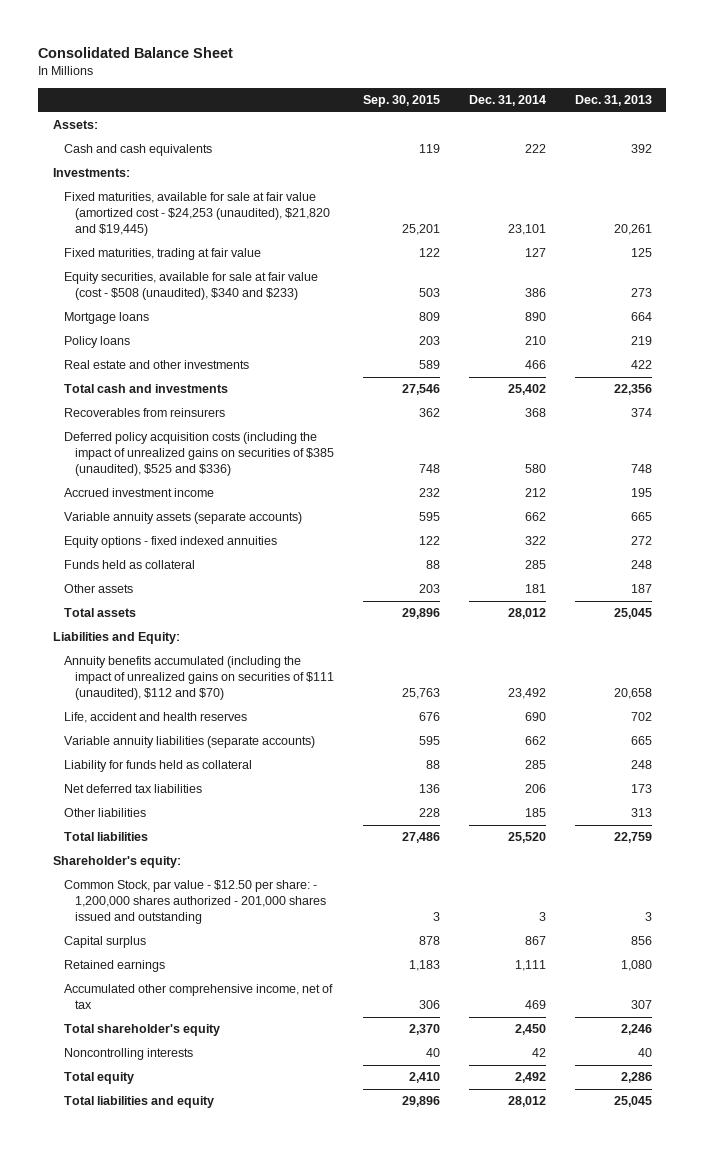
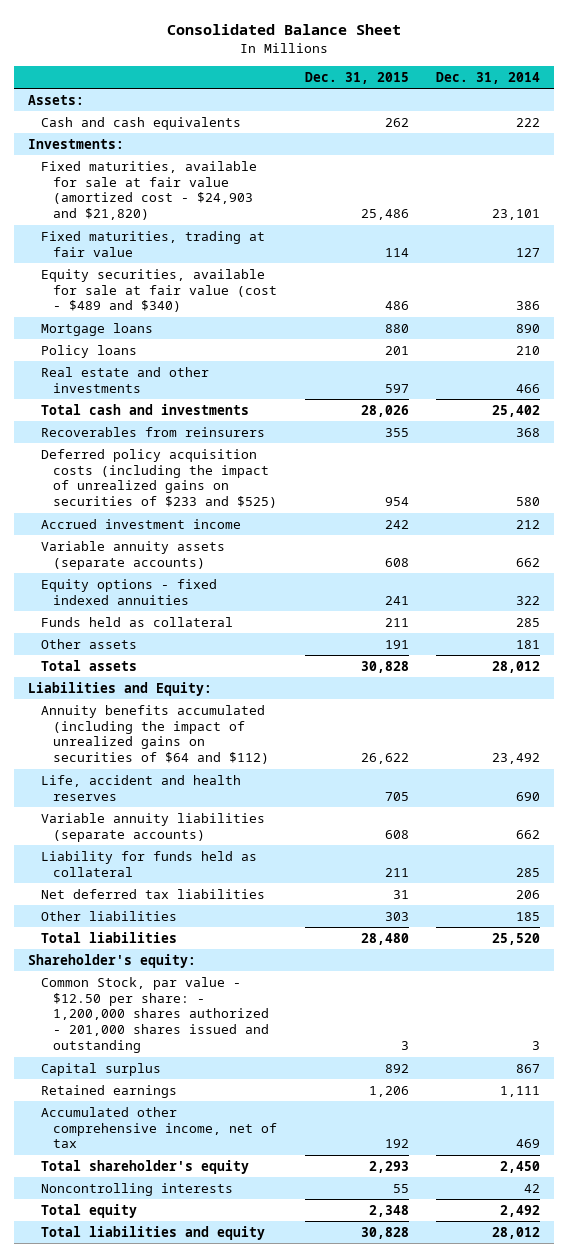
[363,94,441,107] Sep. 30, 2015 -> none
[574,94,652,106] Dec. 31, 2013 -> none
none -> [304,71,409,84] Dec. 31, 2015
[63,192,331,236] Fixed maturities, available for sale at fair value (amortized cost - $24,253 (unaudited), $21,820 and $19,445) -> [40,160,257,221] Fixed maturities, available for sale at fair value (amortized cost - $24,903 and $21,820)
[63,272,318,301] Equity securities, available for sale at fair value (cost - $508 (unaudited), $340 and $233) -> [40,268,278,313] Equity securities, available for sale at fair value (cost - $489 and $340)
[63,432,335,476] Deferred policy acquisition costs (including the impact of unrealized gains on securities of $385 (unaudited), $525 and $336) -> [40,448,278,509] Deferred policy acquisition costs (including the impact of unrealized gains on securities of $233 and $525)
[63,656,335,700] Annuity benefits accumulated (including the impact of unrealized gains on securities of $111 (unaudited), $112 and $70) -> [40,704,270,765] Annuity benefits accumulated (including the impact of unrealized gains on securities of $64 and $112)

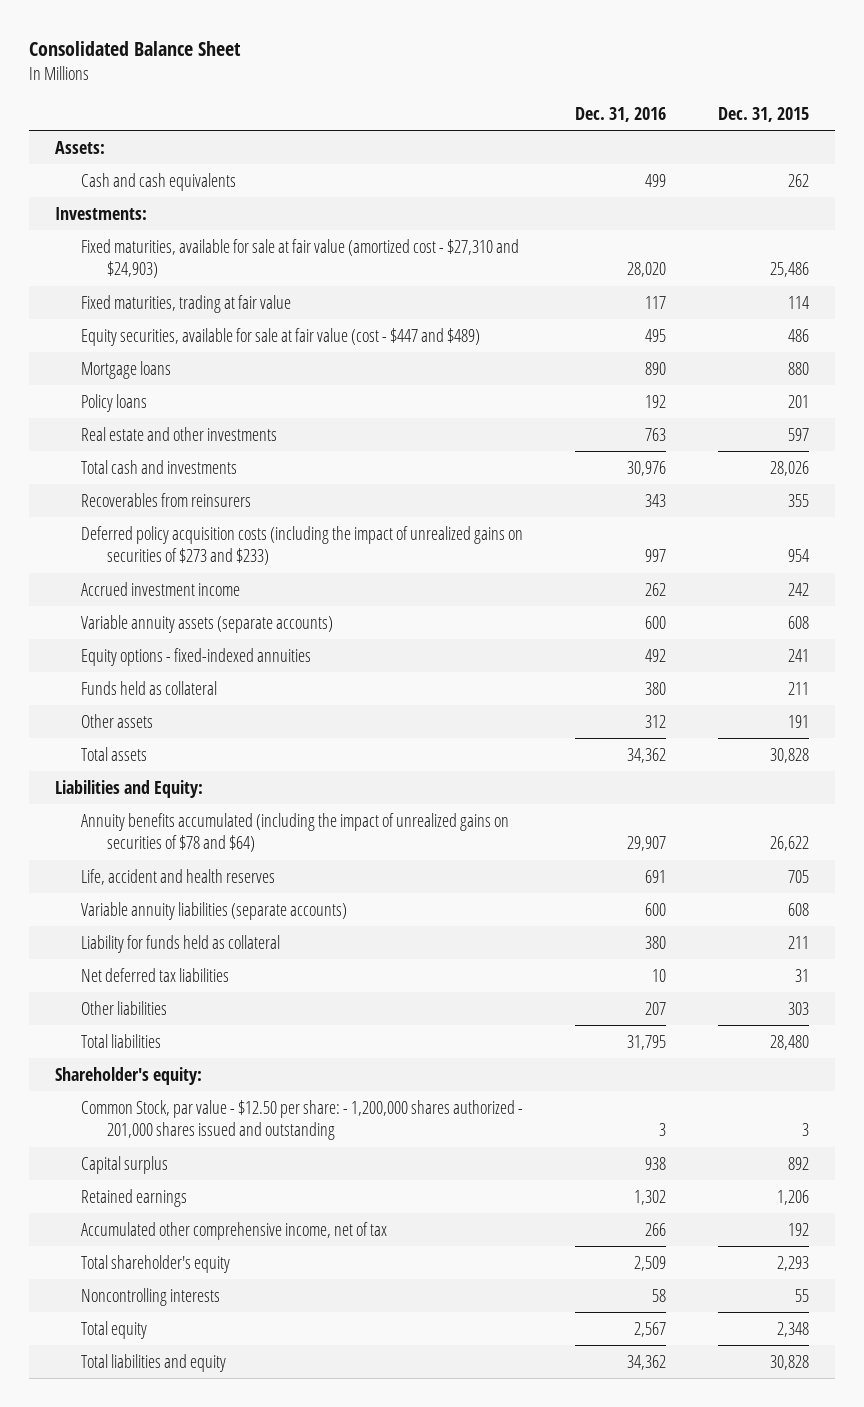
[436,71,541,84] Dec. 31, 2014 -> none
none -> [575,107,667,123] Dec. 31, 2016
[40,160,257,221] Fixed maturities, available for sale at fair value (amortized cost - $24,903 and $21,820) -> [81,238,520,279] Fixed maturities, available for sale at fair value (amortized cost - $27,310 and $24,903)
[40,268,278,313] Equity securities, available for sale at fair value (cost - $489 and $340) -> [81,327,481,346] Equity securities, available for sale at fair value (cost - $447 and $489)
[40,448,278,509] Deferred policy acquisition costs (including the impact of unrealized gains on securities of $233 and $525) -> [81,525,524,566] Deferred policy acquisition costs (including the impact of unrealized gains on securities of $273 and $233)
[40,578,217,605] Equity options - fixed indexed annuities -> [81,647,312,666] Equity options - fixed-indexed annuities
[40,704,270,765] Annuity benefits accumulated (including the impact of unrealized gains on securities of $64 and $112) -> [81,812,510,853] Annuity benefits accumulated (including the impact of unrealized gains on securities of $78 and $64)

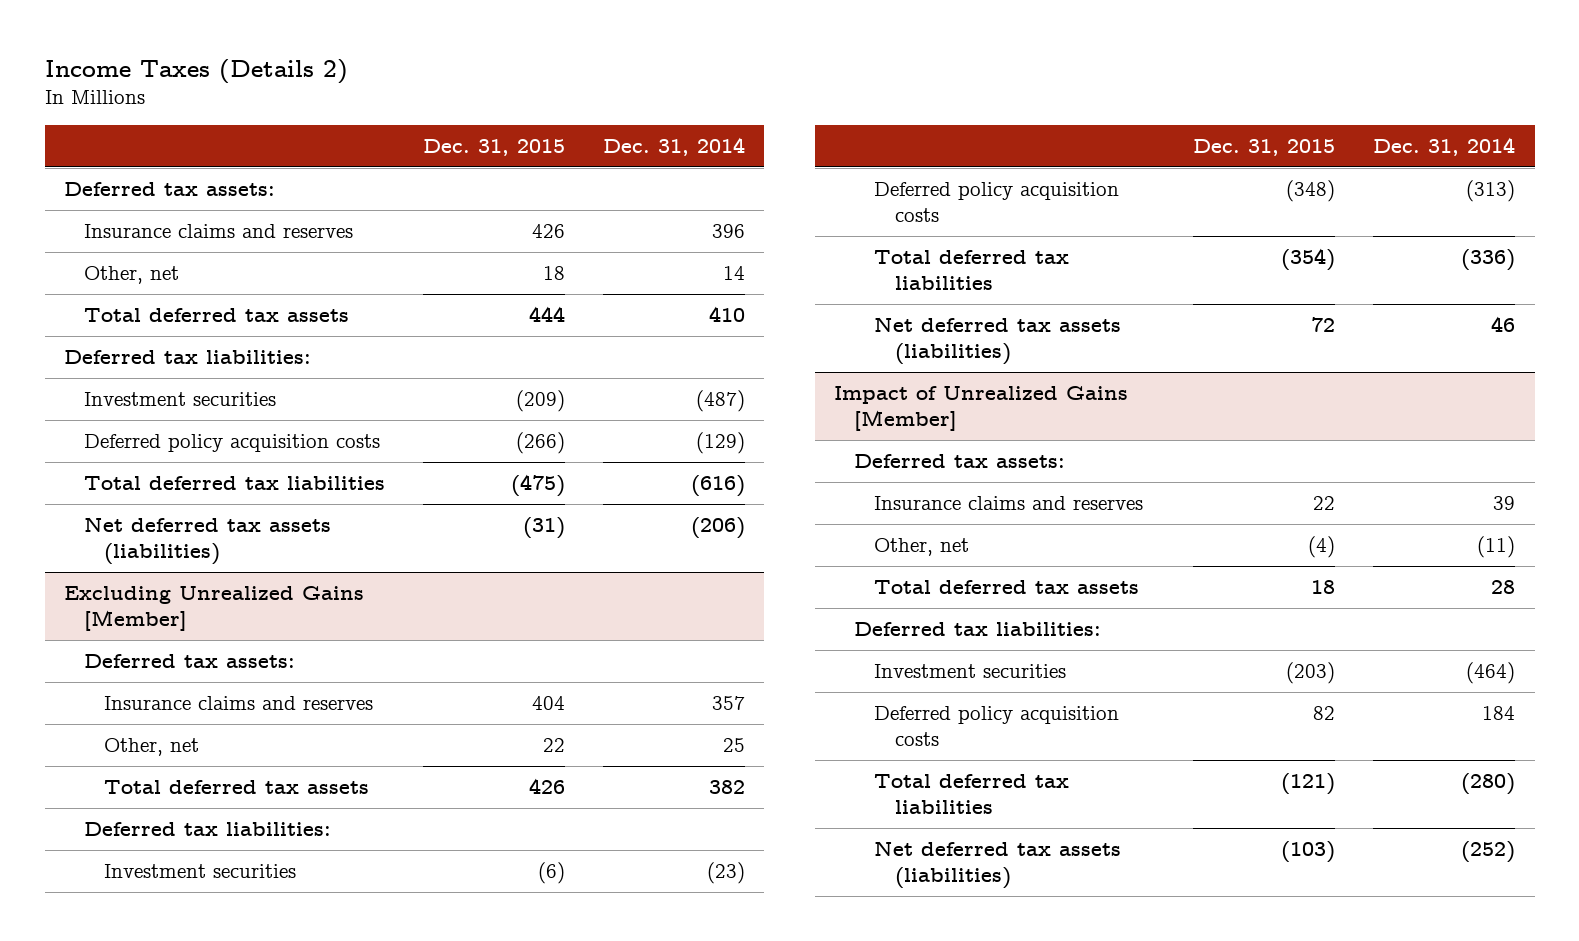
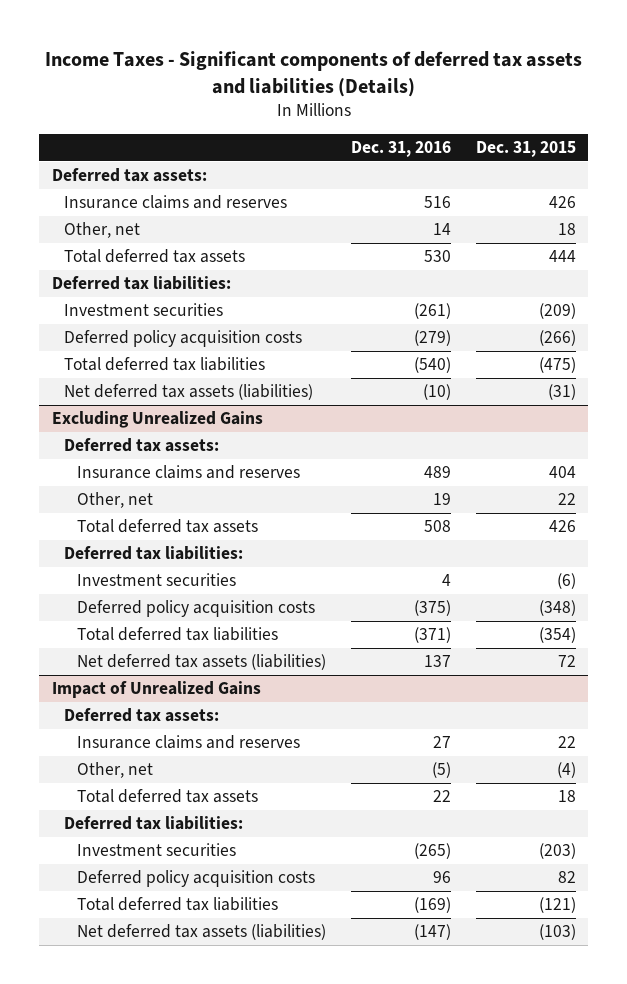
[44,58,348,84] Income Taxes (Details 2) -> [44,51,582,97] Income Taxes - Significant components of deferred tax assets and liabilities (Details)
[602,137,745,157] Dec. 31, 2014 -> none
none -> [350,140,451,157] Dec. 31, 2016
[63,586,364,632] Excluding Unrealized Gains [Member] -> [51,411,263,429] Excluding Unrealized Gains
[834,386,1129,432] Impact of Unrealized Gains [Member] -> [51,681,261,699] Impact of Unrealized Gains

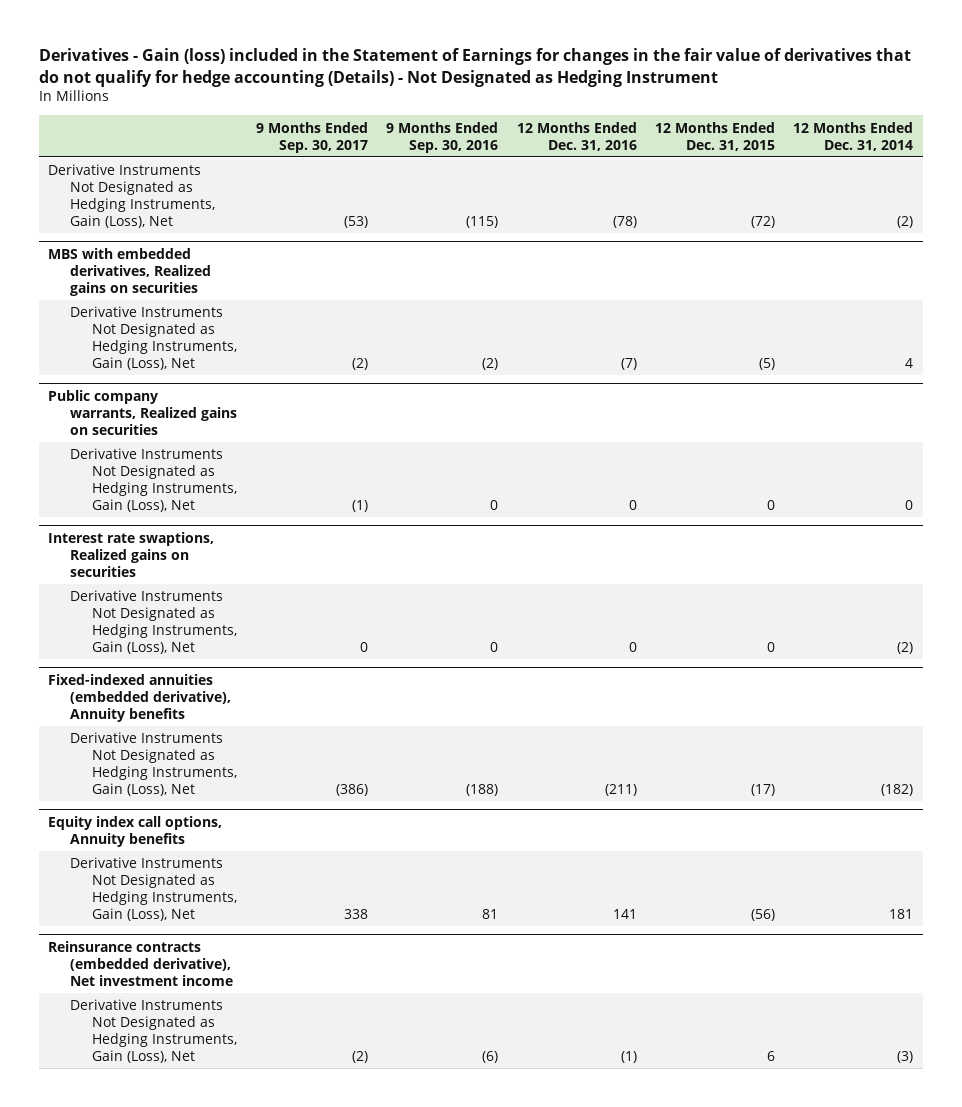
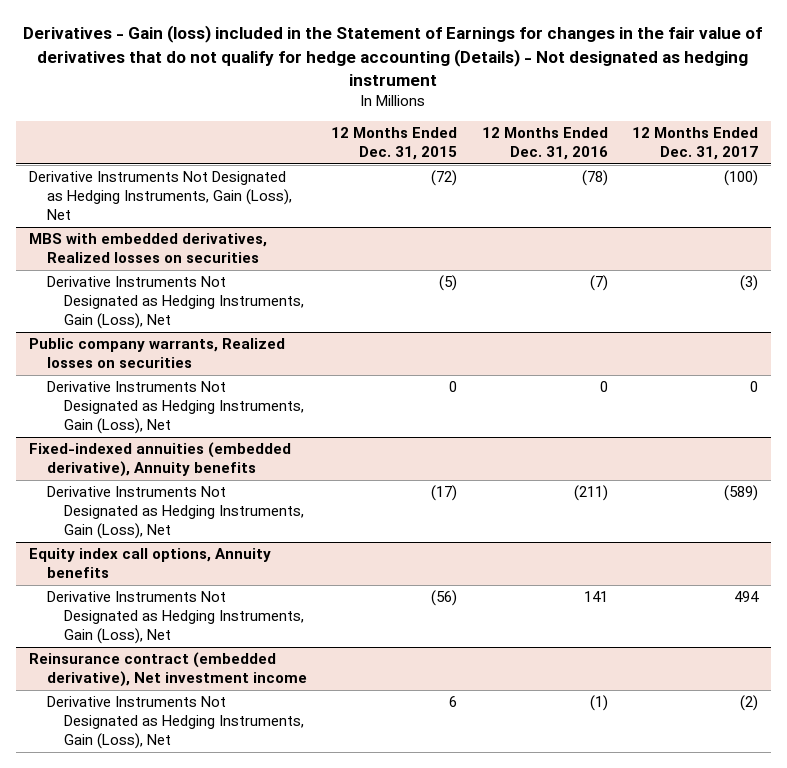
[39,47,912,87] Derivatives - Gain (loss) included in the Statement of Earnings for changes in the fair value of derivatives that do not qualify for hedge accounting (Details) - Not Designated as Hedging Instrument -> [23,25,763,86] Derivatives - Gain (loss) included in the Statement of Earnings for changes in the fair value of derivatives that do not qualify for hedge accounting (Details) - Not designated as hedging instrument
[255,121,368,153] 9 Months Ended Sep. 30, 2017 -> none
[386,121,499,153] 9 Months Ended Sep. 30, 2016 -> none
[793,121,914,151] 12 Months Ended Dec. 31, 2014 -> none
none -> [632,127,759,160] 12 Months Ended Dec. 31, 2017
[48,247,212,296] MBS with embedded derivatives, Realized gains on securities -> [28,233,267,264] MBS with embedded derivatives, Realized losses on securities
[70,448,238,513] Derivative Instruments Not Designated as Hedging Instruments, Gain (Loss), Net -> none
[48,531,215,577] Interest rate swaptions, Realized gains on securities -> none
[48,389,238,435] Public company warrants, Realized gains on securities -> [28,338,285,369] Public company warrants, Realized losses on securities
[48,940,234,986] Reinsurance contracts (embedded derivative), Net investment income -> [28,652,307,688] Reinsurance contract (embedded derivative), Net investment income

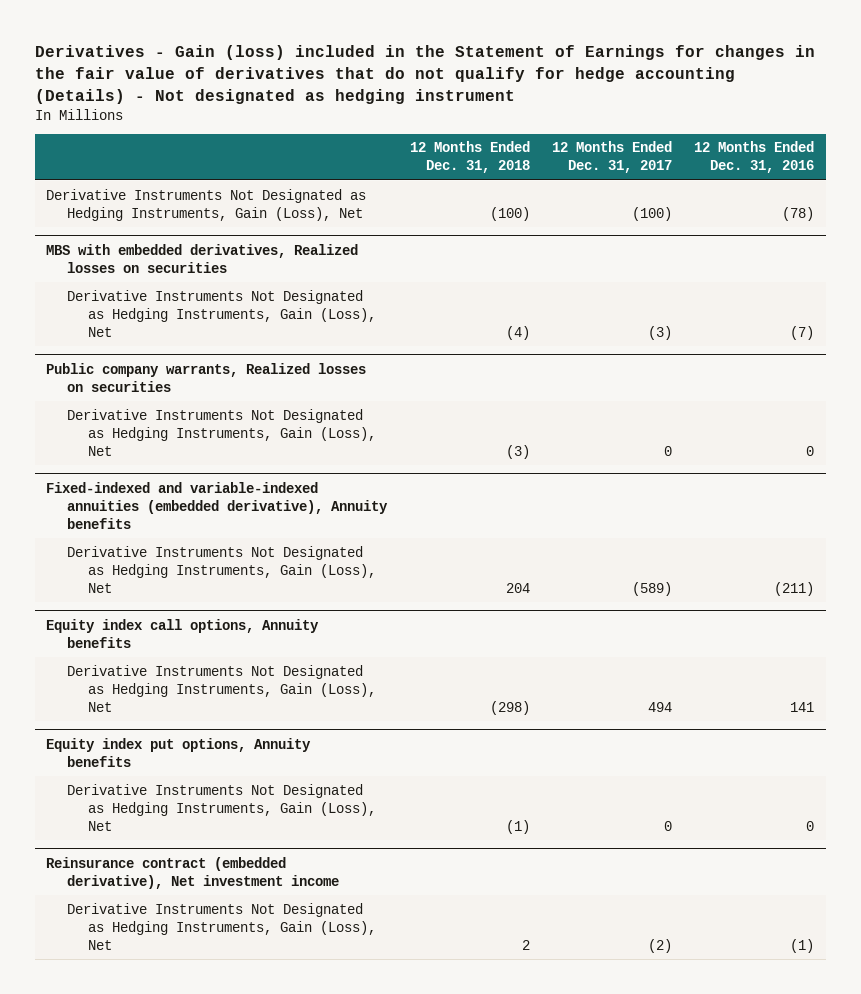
[331,127,458,160] 12 Months Ended Dec. 31, 2015 -> none
none -> [409,141,530,174] 12 Months Ended Dec. 31, 2018
[28,442,291,478] Fixed-indexed annuities (embedded derivative), Annuity benefits -> [46,481,389,529] Fixed-indexed and variable-indexed annuities (embedded derivative), Annuity benefits
none -> [46,737,312,767] Equity index put options, Annuity benefits
none -> [67,783,376,831] Derivative Instruments Not Designated as Hedging Instruments, Gain (Loss), Net

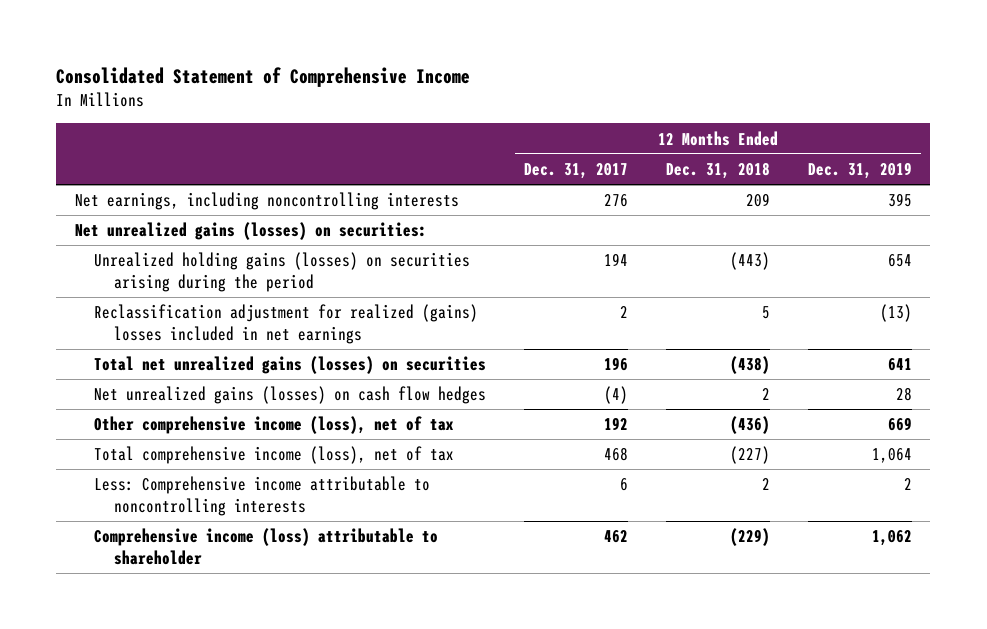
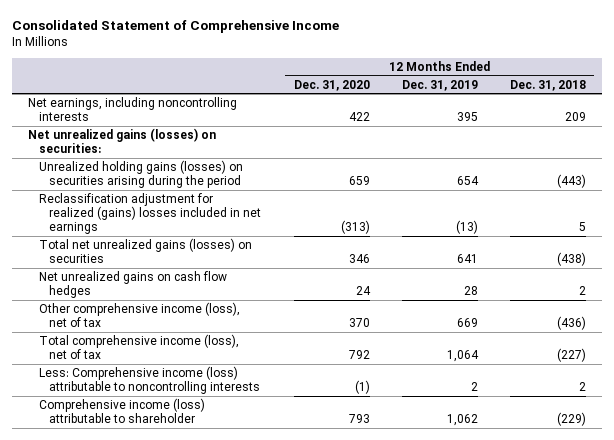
[524,163,629,180] Dec. 31, 2017 -> none
none -> [293,79,370,91] Dec. 31, 2020
[94,386,487,405] Net unrealized gains (losses) on cash flow hedges -> [38,271,227,299] Net unrealized gains on cash flow hedges
[94,476,431,517] Less: Comprehensive income attributable to noncontrolling interests -> [38,366,261,395] Less: Comprehensive income (loss) attributable to noncontrolling interests

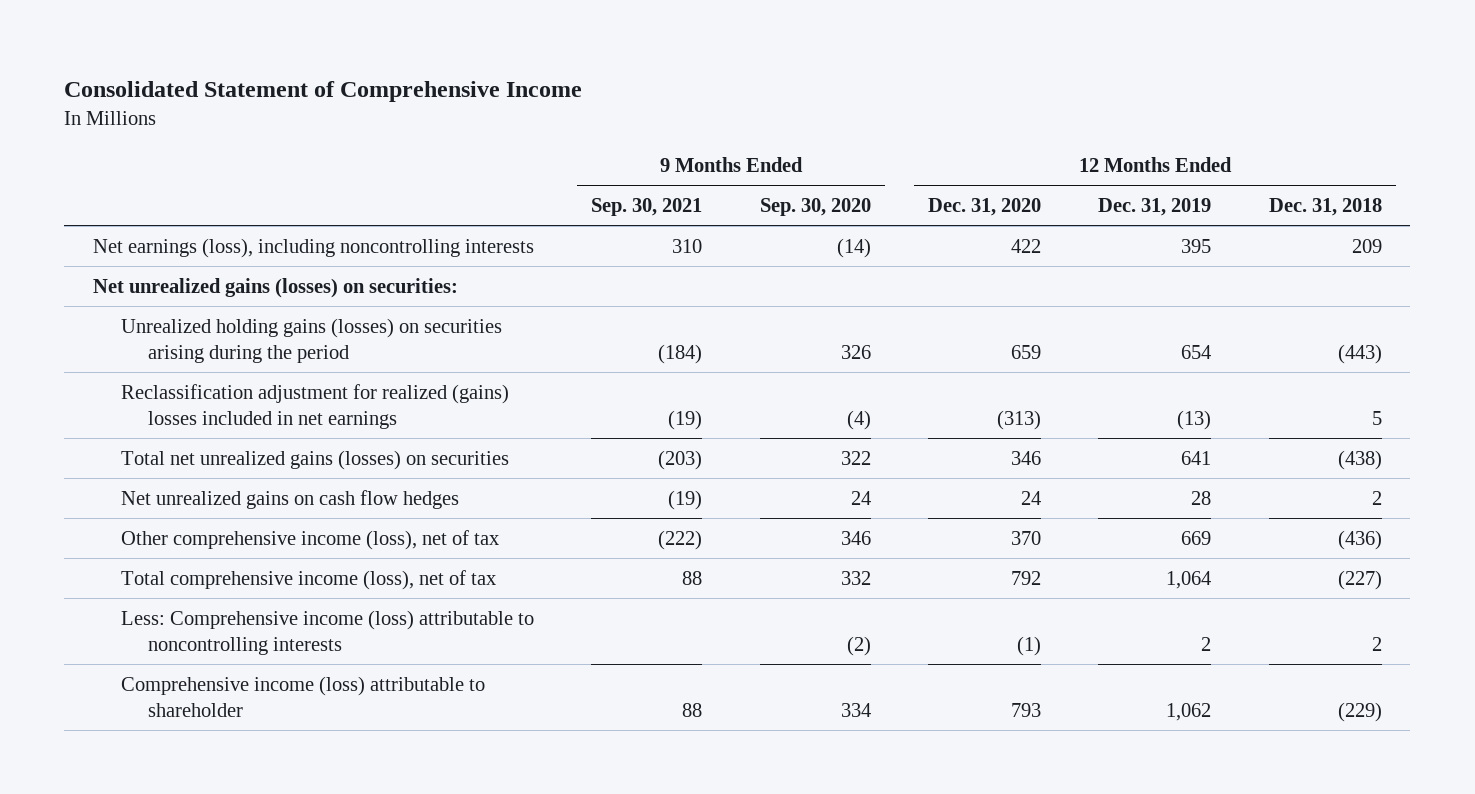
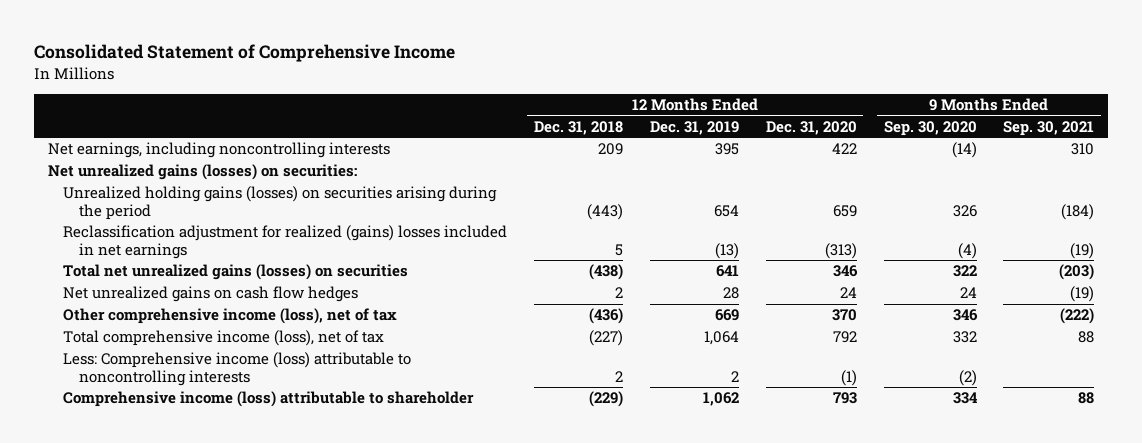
[93,237,535,258] Net earnings (loss), including noncontrolling interests -> [47,142,390,159] Net earnings, including noncontrolling interests

